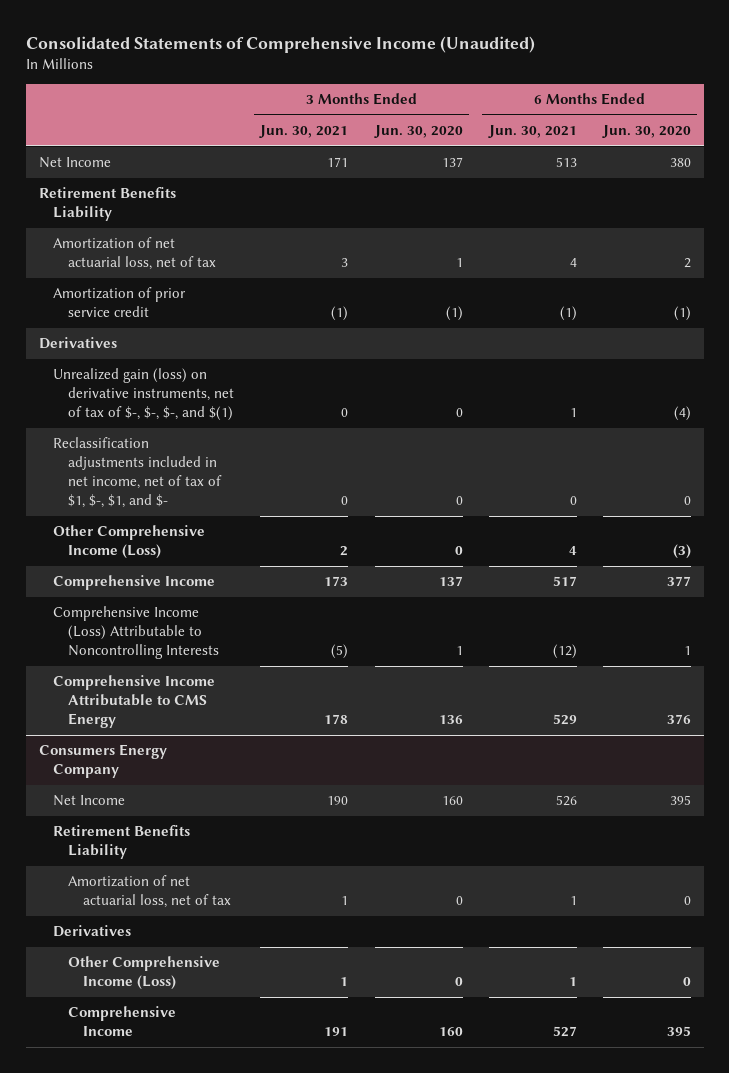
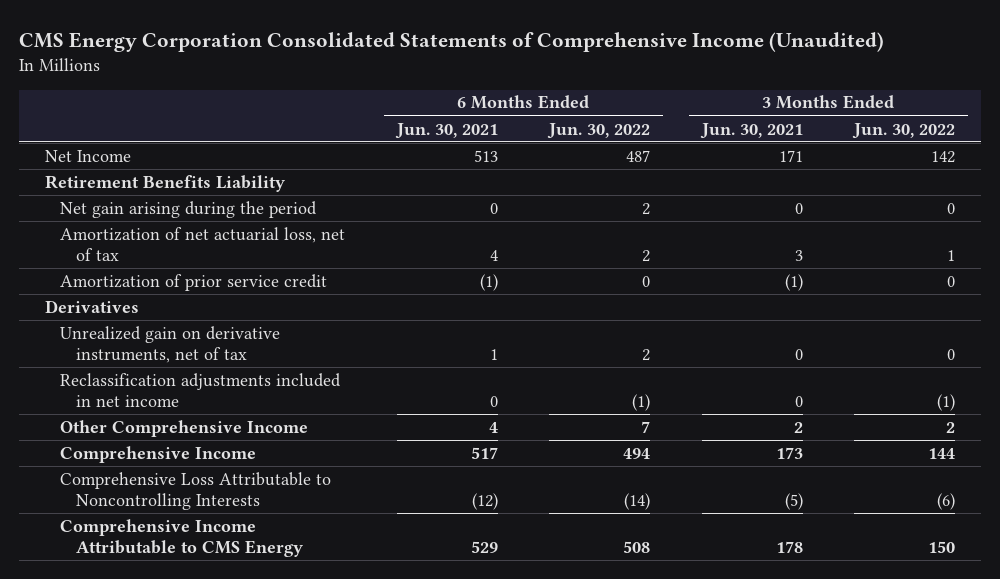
[25,35,535,53] Consolidated Statements of Comprehensive Income (Unaudited) -> [18,32,884,53] CMS Energy Corporation Consolidated Statements of Comprehensive Income (Unaudited)
[373,125,463,139] Jun. 30, 2020 -> none
[601,125,691,139] Jun. 30, 2020 -> none
none -> [547,122,651,139] Jun. 30, 2022
none -> [851,122,955,139] Jun. 30, 2022
none -> [60,200,318,218] Net gain arising during the period
[53,368,235,422] Unrealized gain (loss) on derivative instruments, net of tax of $-, $-, $-, and $(1) -> [60,325,281,364] Unrealized gain on derivative instruments, net of tax
[53,437,223,509] Reclassification adjustments included in net income, net of tax of $1, $-, $1, and $- -> [60,372,342,408] Reclassification adjustments included in net income
[53,525,206,560] Other Comprehensive Income (Loss) -> [60,419,309,437] Other Comprehensive Income
[53,606,220,660] Comprehensive Income (Loss) Attributable to Noncontrolling Interests -> [60,471,332,511] Comprehensive Loss Attributable to Noncontrolling Interests
[38,744,167,779] Consumers Energy Company -> none
[53,795,126,807] Net Income -> none
[53,825,191,860] Retirement Benefits Liability -> none
[68,875,232,909] Amortization of net actuarial loss, net of tax -> none
[53,925,132,938] Derivatives -> none
[68,956,221,991] Other Comprehensive Income (Loss) -> none
[68,1006,177,1037] Comprehensive Income -> none

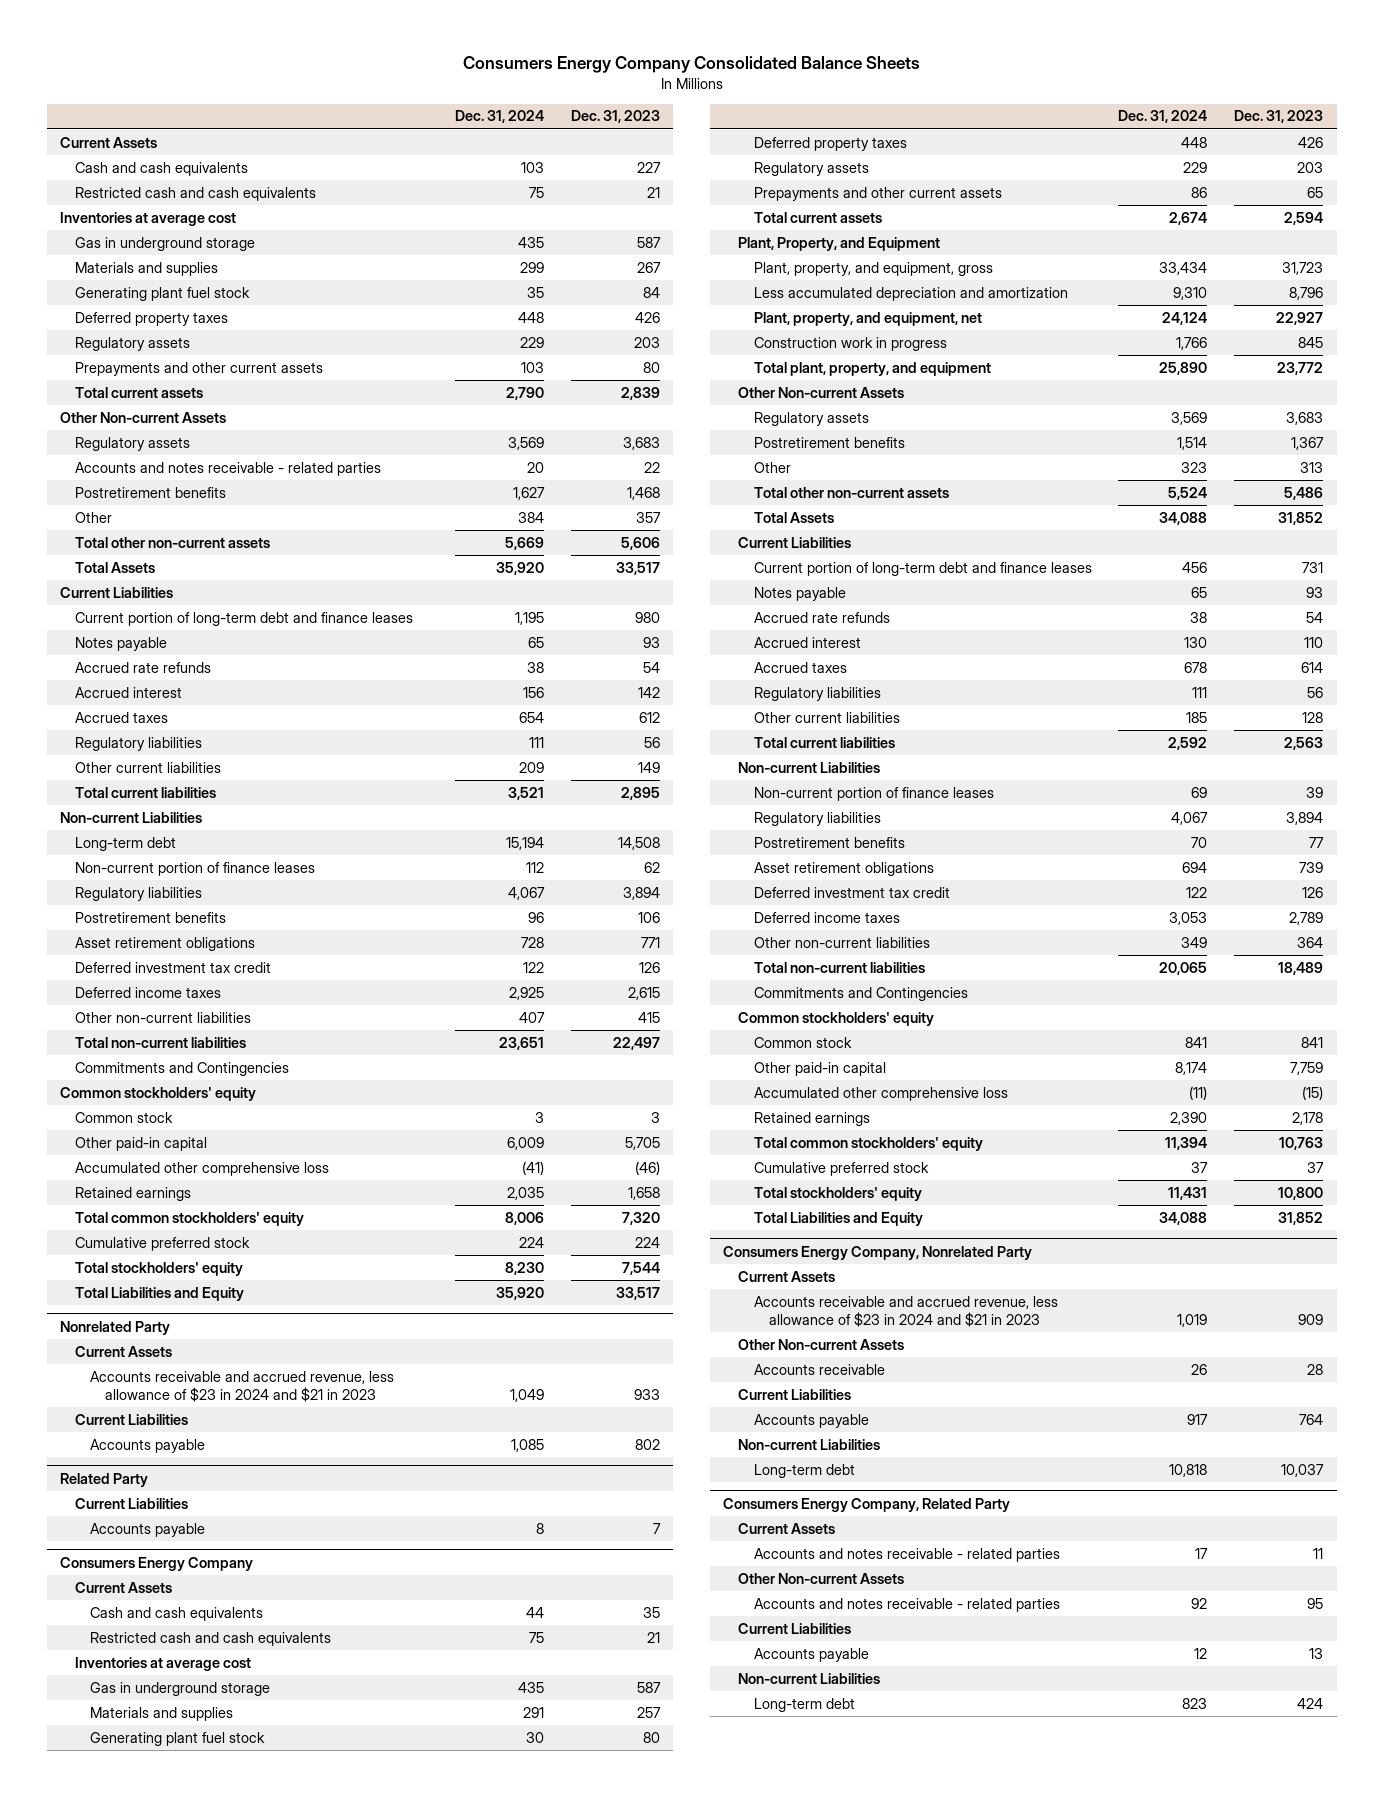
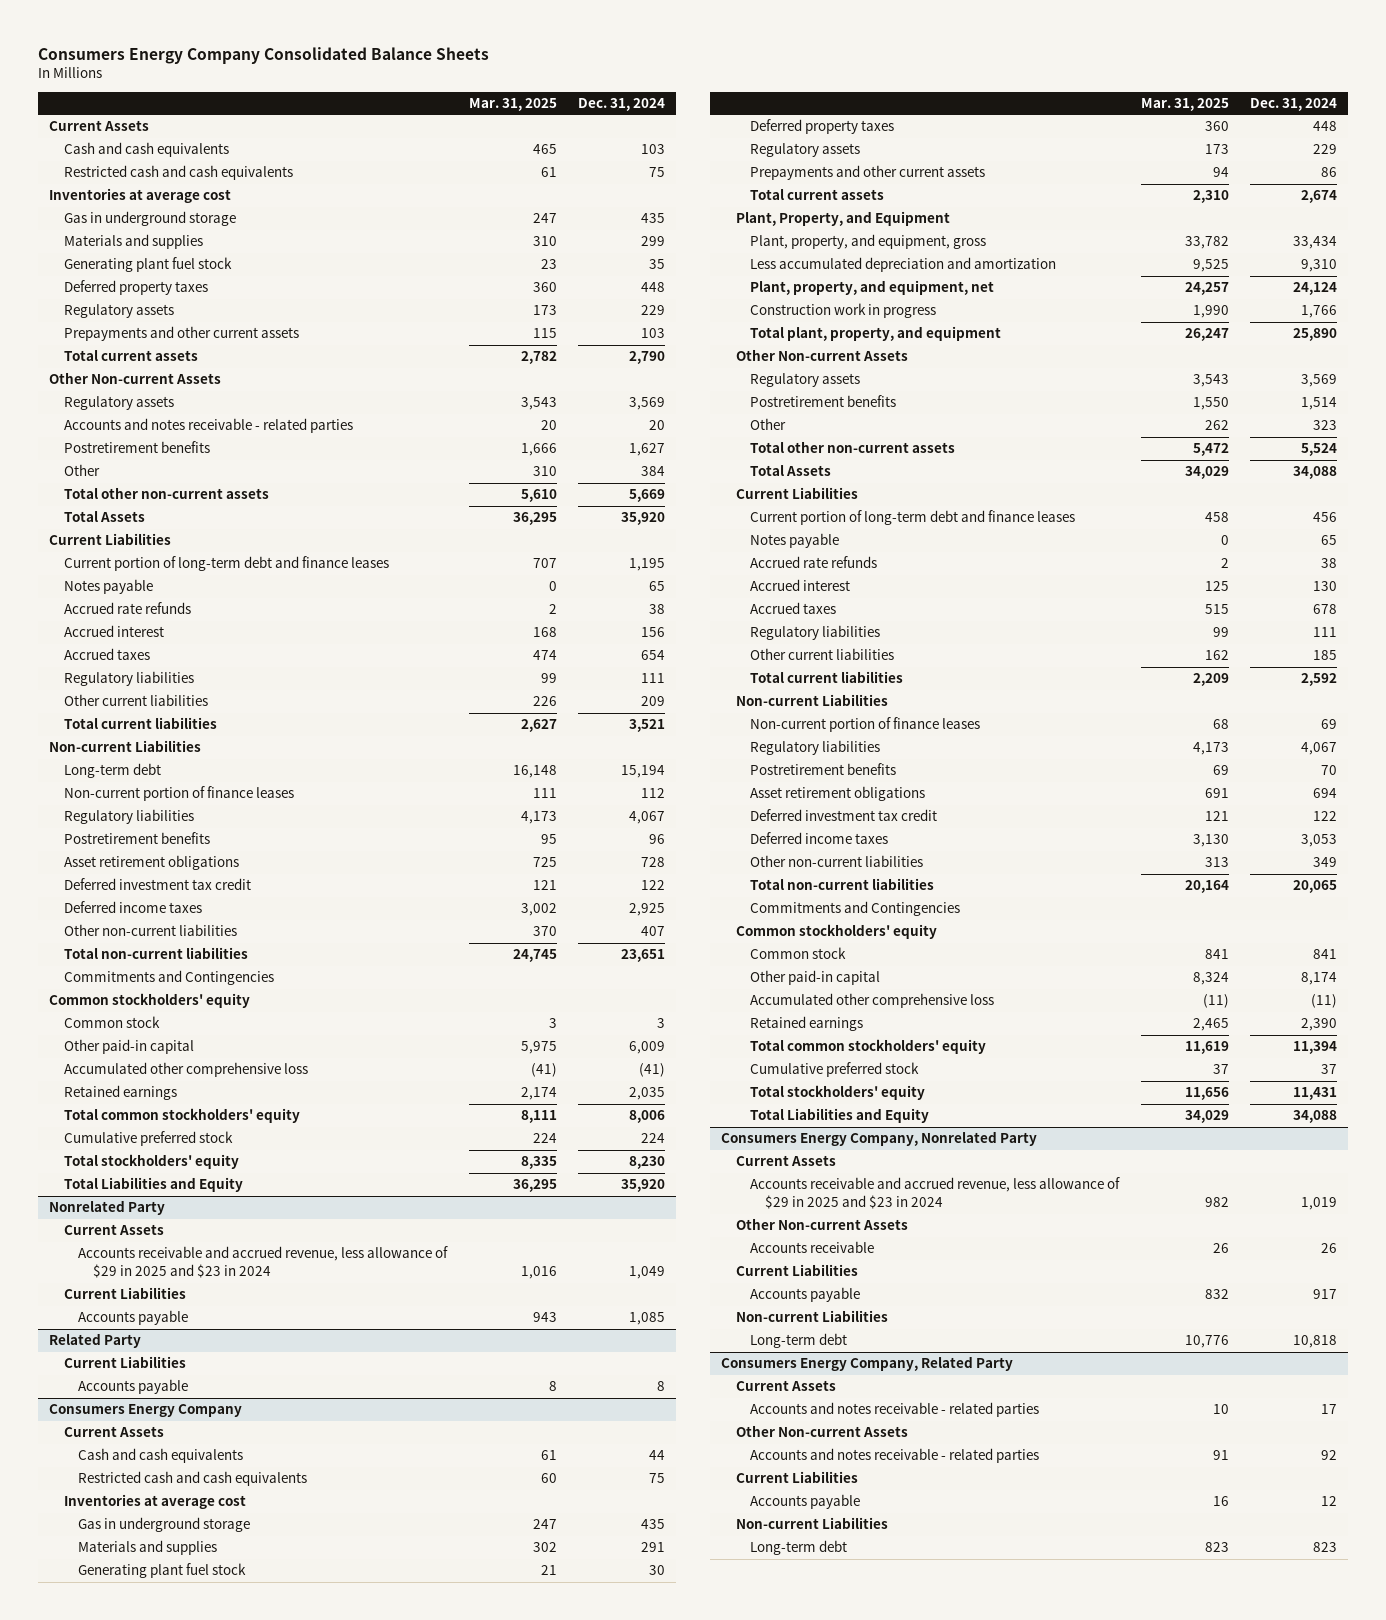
[571,110,661,124] Dec. 31, 2023 -> none
none -> [468,98,557,112] Mar. 31, 2025
[90,1370,395,1402] Accounts receivable and accrued revenue, less allowance of $23 in 2024 and $21 in 2023 -> [78,1246,449,1279] Accounts receivable and accrued revenue, less allowance of $29 in 2025 and $23 in 2024
[753,1295,1058,1327] Accounts receivable and accrued revenue, less allowance of $23 in 2024 and $21 in 2023 -> [750,1177,1121,1210] Accounts receivable and accrued revenue, less allowance of $29 in 2025 and $23 in 2024

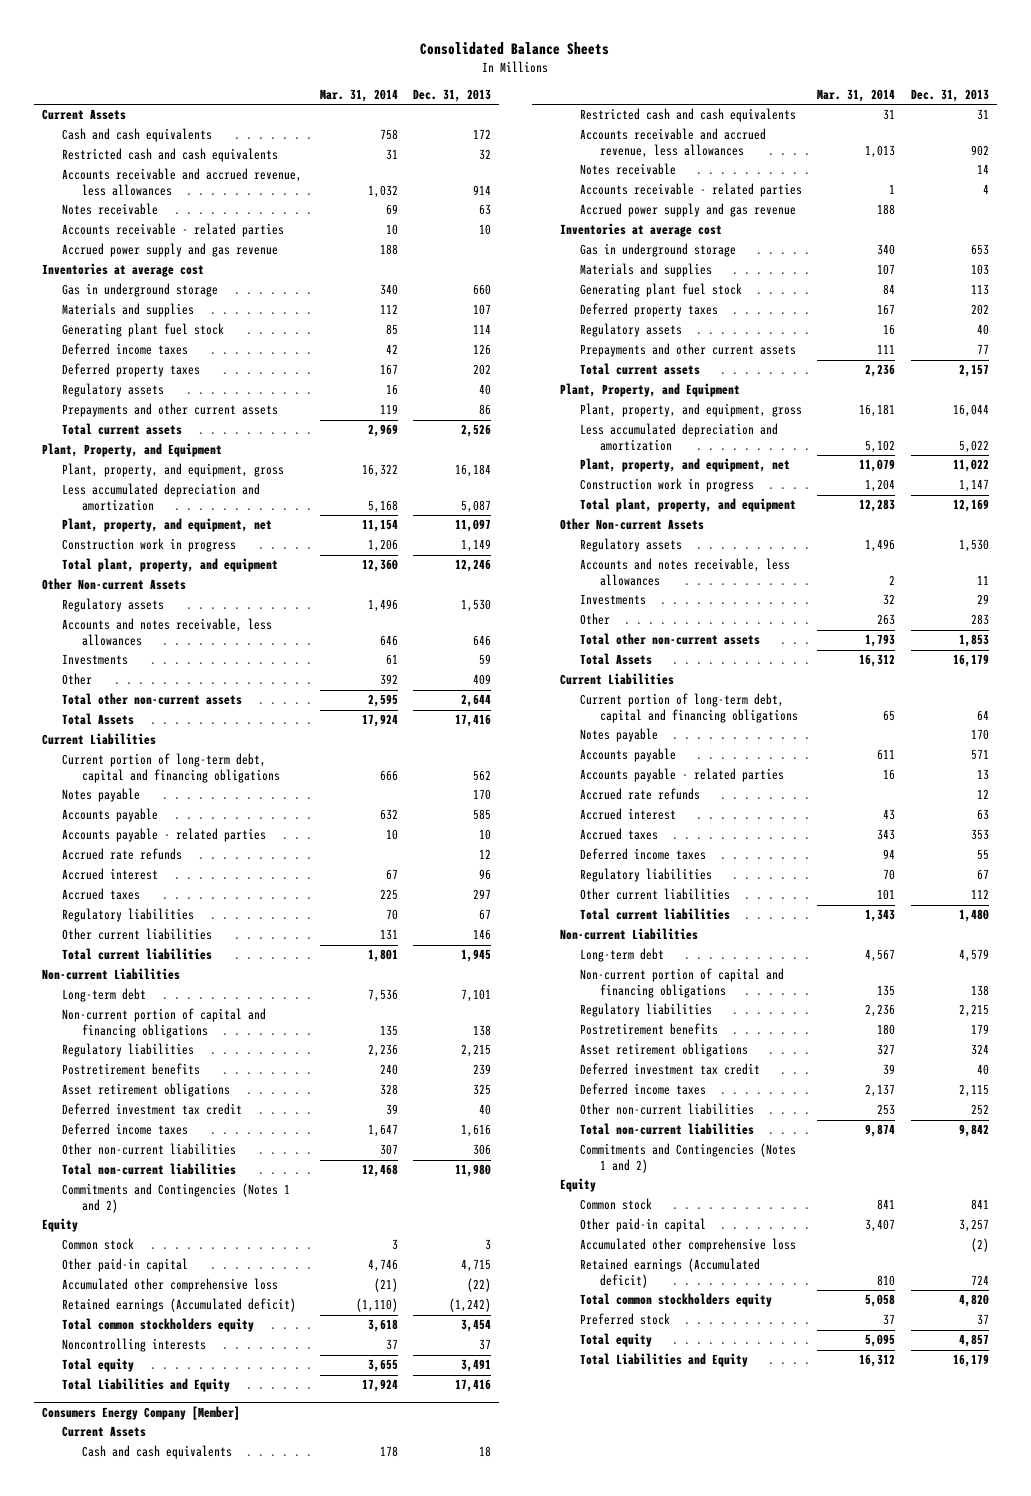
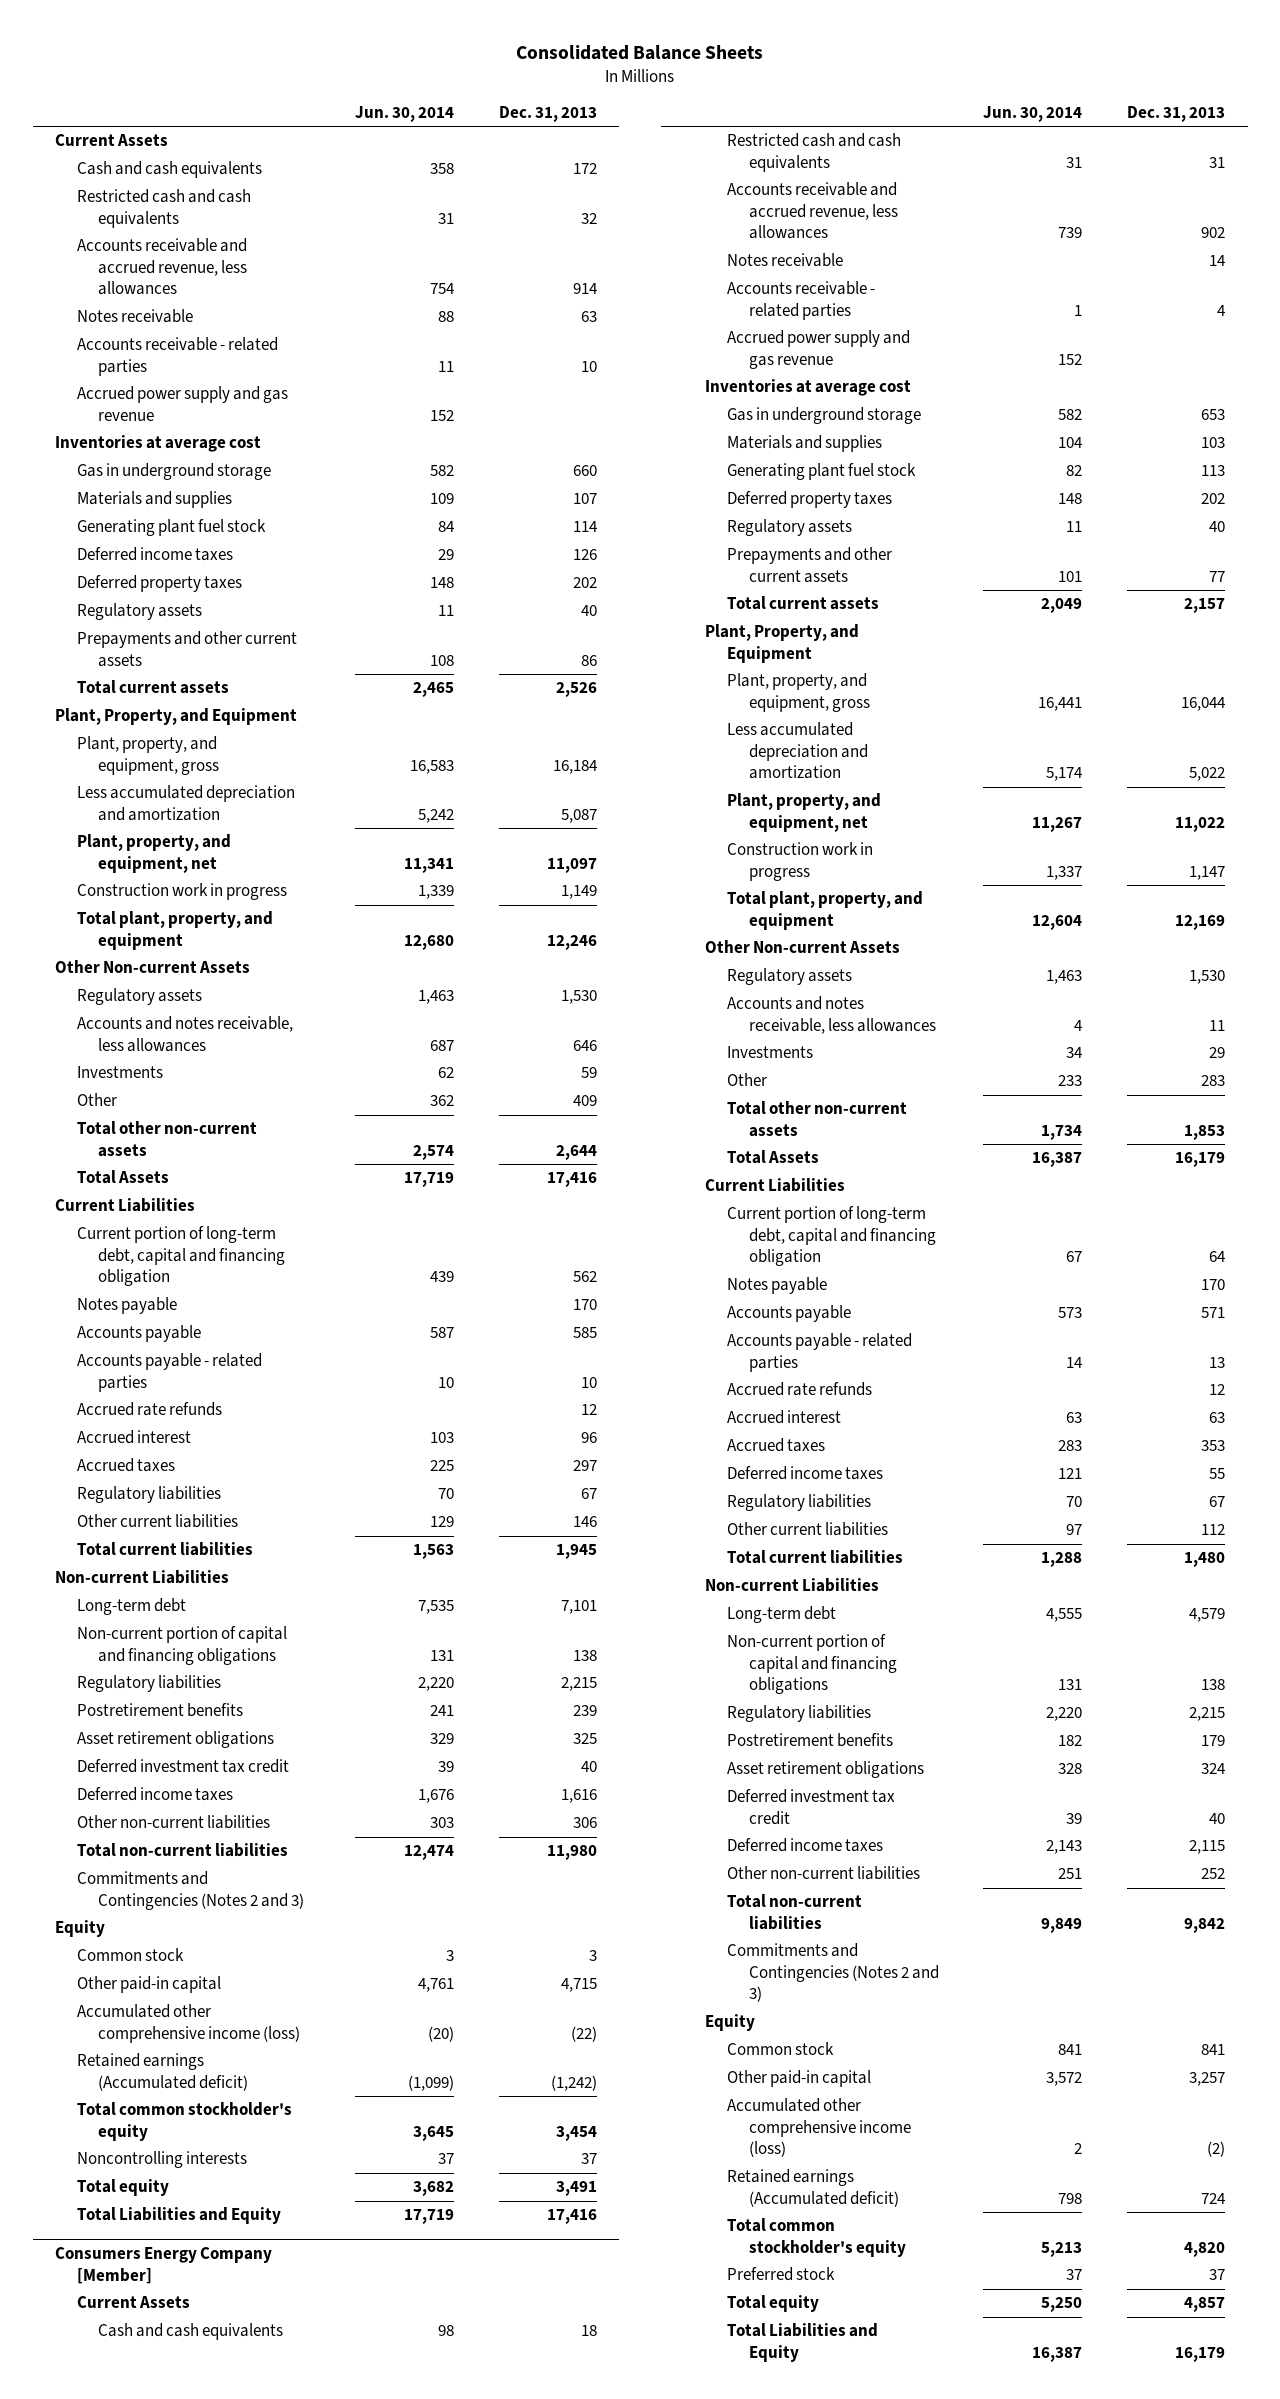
[319,88,398,102] Mar. 31, 2014 -> none
none -> [354,105,454,122] Jun. 30, 2014
[61,753,280,783] Current portion of long-term debt, capital and financing obligations -> [76,1226,286,1287] Current portion of long-term debt, capital and financing obligation
[61,1183,290,1213] Commitments and Contingencies (Notes 1 and 2) -> [76,1871,305,1910] Commitments and Contingencies (Notes 2 and 3)
[61,1278,278,1293] Accumulated other comprehensive loss -> [76,2004,301,2043] Accumulated other comprehensive income (loss)
[61,1318,254,1333] Total common stockholders equity -> [76,2102,292,2141] Total common stockholder's equity
[579,693,798,723] Current portion of long-term debt, capital and financing obligations -> [726,1206,936,1267] Current portion of long-term debt, capital and financing obligation
[579,1143,796,1173] Commitments and Contingencies (Notes 1 and 2) -> [726,1943,939,2003] Commitments and Contingencies (Notes 2 and 3)
[579,1238,796,1253] Accumulated other comprehensive loss -> [726,2098,911,2158] Accumulated other comprehensive income (loss)
[579,1293,772,1308] Total common stockholders equity -> [726,2218,906,2257] Total common stockholder's equity

